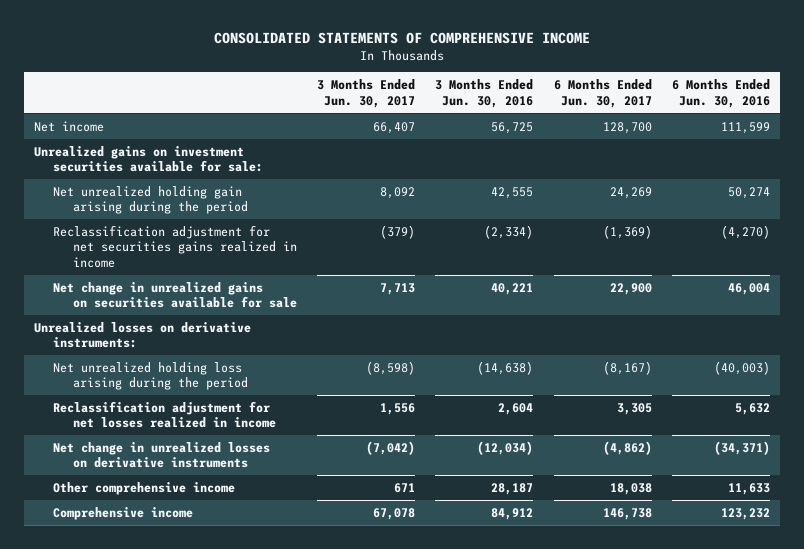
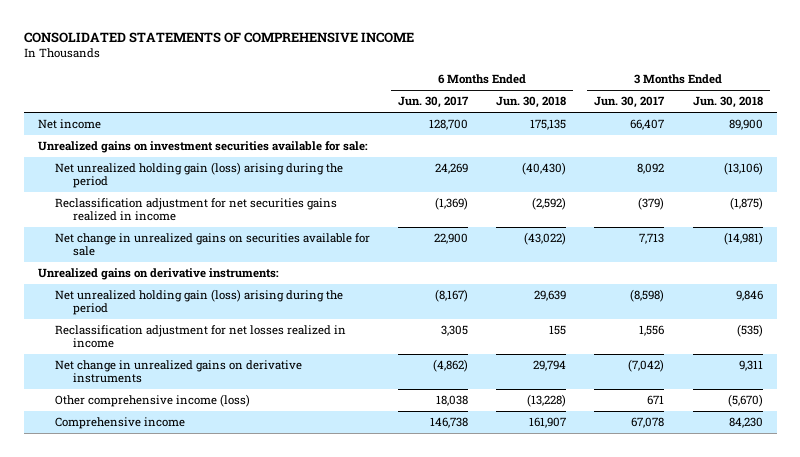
[435,79,534,108] 3 Months Ended Jun. 30, 2016 -> none
[672,79,771,108] 6 Months Ended Jun. 30, 2016 -> none
none -> [496,96,567,109] Jun. 30, 2018
none -> [692,96,763,109] Jun. 30, 2018
[53,185,248,215] Net unrealized holding gain arising during the period -> [55,162,344,189] Net unrealized holding gain (loss) arising during the period
[33,321,251,349] Unrealized losses on derivative instruments: -> [37,268,279,281] Unrealized gains on derivative instruments:
[53,361,248,391] Net unrealized holding loss arising during the period -> [55,289,344,316] Net unrealized holding gain (loss) arising during the period
[53,441,271,469] Net change in unrealized losses on derivative instruments -> [55,360,303,384] Net change in unrealized gains on derivative instruments
[53,481,236,495] Other comprehensive income -> [55,394,251,408] Other comprehensive income (loss)

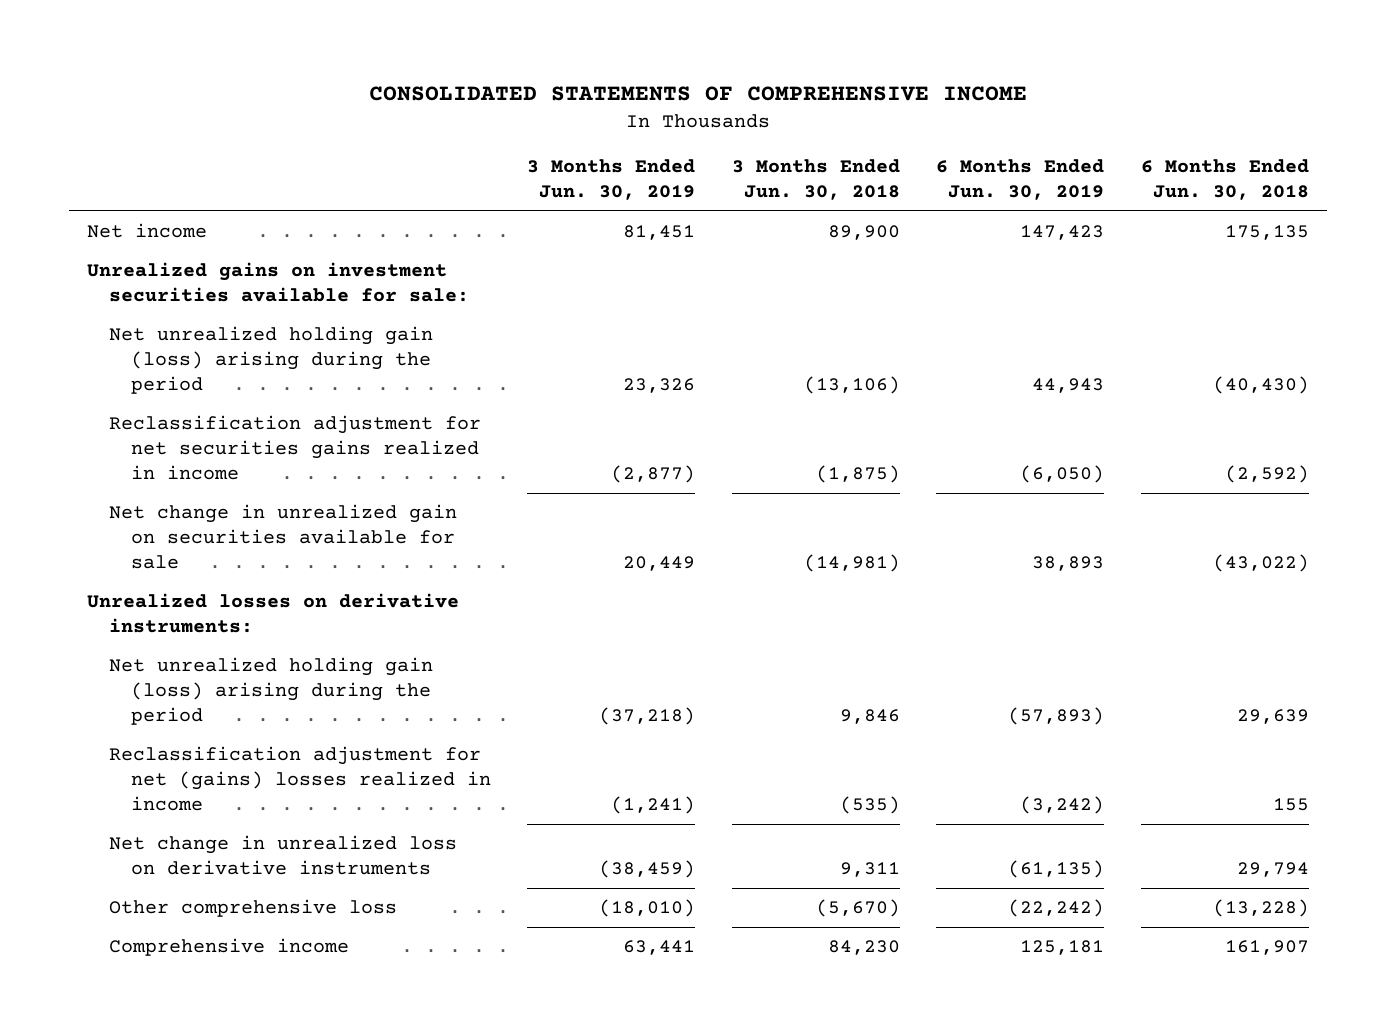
[398,96,470,109] Jun. 30, 2017 -> none
[594,96,666,109] Jun. 30, 2017 -> none
none -> [527,159,696,201] 3 Months Ended Jun. 30, 2019
none -> [936,159,1105,201] 6 Months Ended Jun. 30, 2019
[55,233,371,257] Net change in unrealized gains on securities available for sale -> [108,504,457,570] Net change in unrealized gain on securities available for sale
[37,268,279,281] Unrealized gains on derivative instruments: -> [87,593,460,634] Unrealized losses on derivative instruments:
[55,325,347,349] Reclassification adjustment for net losses realized in income -> [108,746,491,812] Reclassification adjustment for net (gains) losses realized in income
[55,360,303,384] Net change in unrealized gains on derivative instruments -> [108,835,457,876] Net change in unrealized loss on derivative instruments
[55,394,251,408] Other comprehensive income (loss) -> [108,899,397,918] Other comprehensive loss

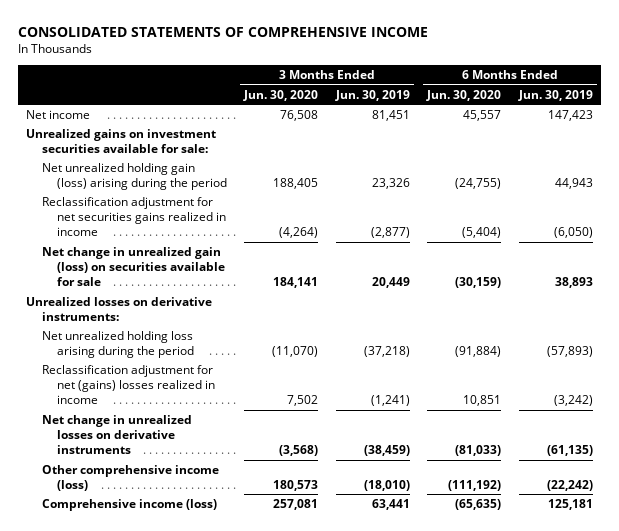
[731,159,900,201] 3 Months Ended Jun. 30, 2018 -> none
[1140,159,1309,201] 6 Months Ended Jun. 30, 2018 -> none
none -> [243,89,319,101] Jun. 30, 2020
none -> [426,89,502,101] Jun. 30, 2020
[108,504,457,570] Net change in unrealized gain on securities available for sale -> [41,247,225,287] Net change in unrealized gain (loss) on securities available for sale
[108,657,433,726] Net unrealized holding gain (loss) arising during the period -> [41,331,194,359] Net unrealized holding loss arising during the period
[108,835,457,876] Net change in unrealized loss on derivative instruments -> [41,415,192,455] Net change in unrealized losses on derivative instruments
[108,899,397,918] Other comprehensive loss -> [41,465,219,492] Other comprehensive income (loss)
[108,938,349,957] Comprehensive income -> [41,499,217,512] Comprehensive income (loss)

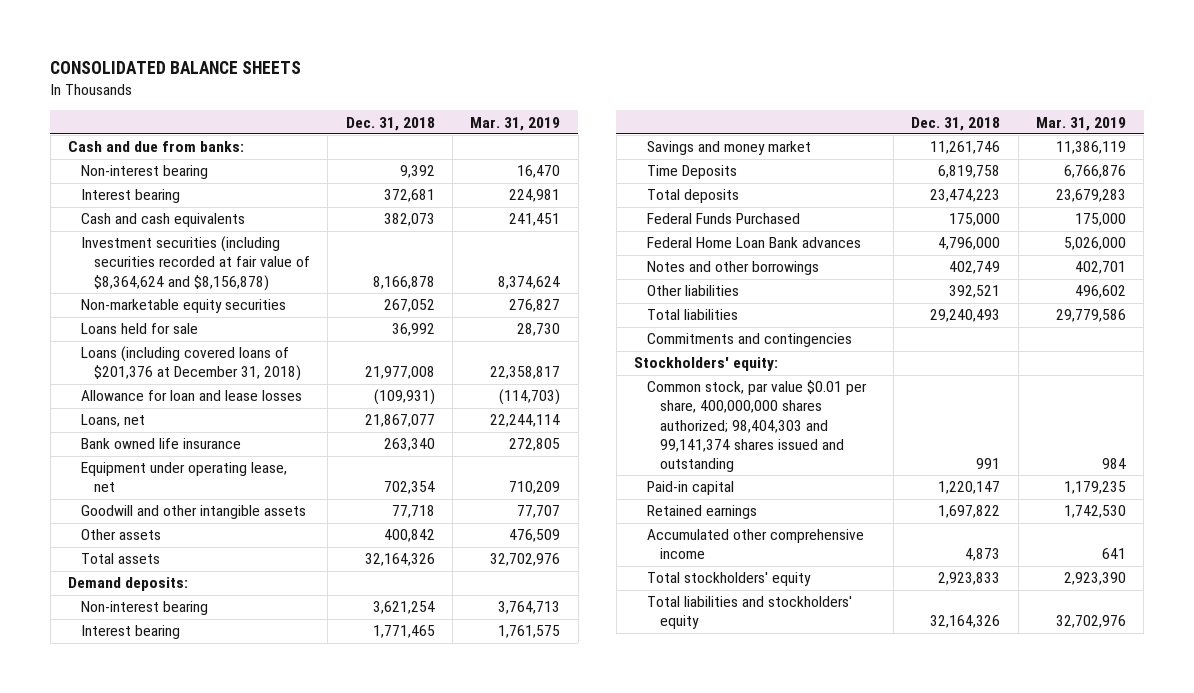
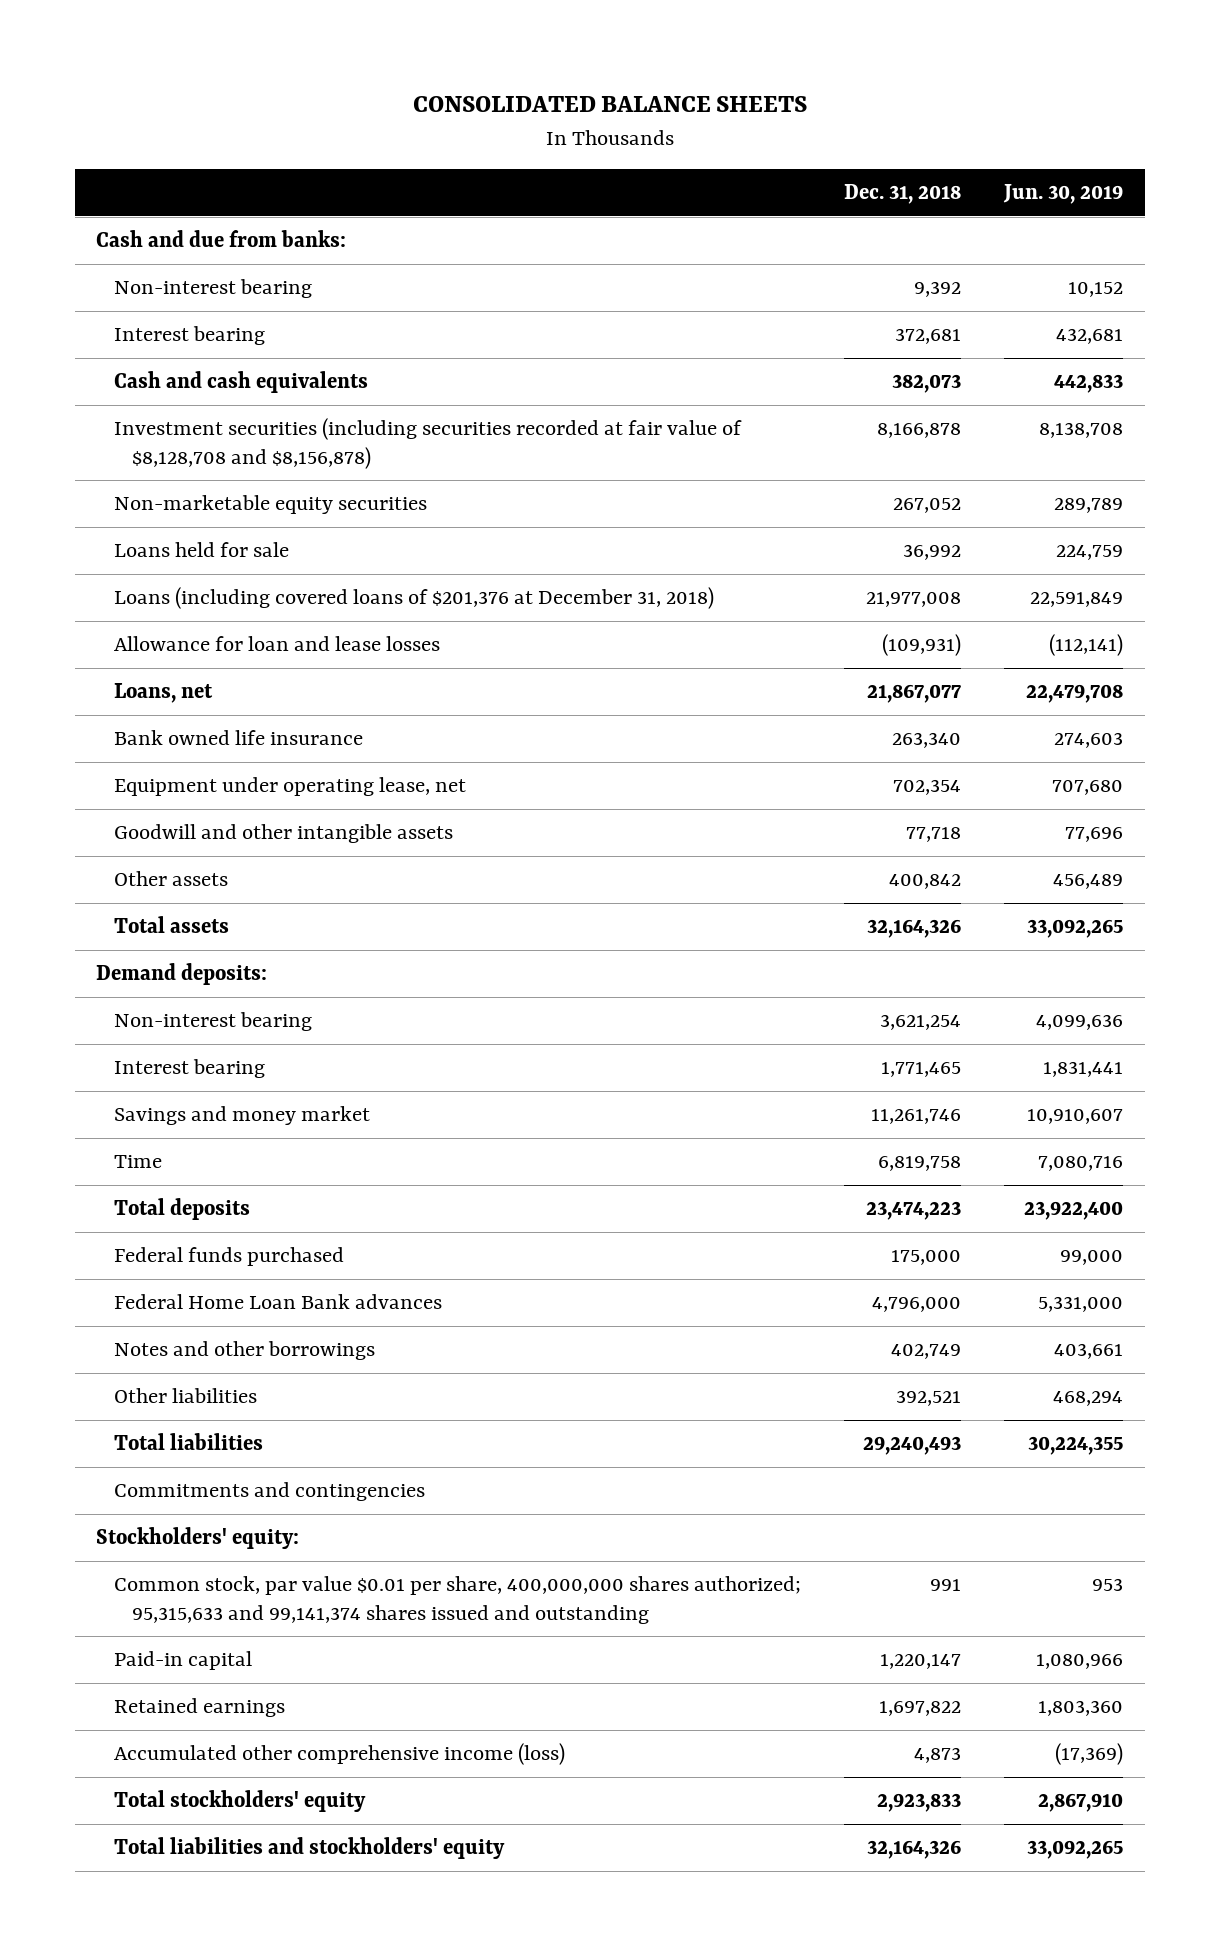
[470,116,561,131] Mar. 31, 2019 -> none
none -> [1003,184,1124,205] Jun. 30, 2019
[81,236,310,291] Investment securities (including securities recorded at fair value of $8,364,624 and $8,156,878) -> [113,418,742,470] Investment securities (including securities recorded at fair value of $8,128,708 and $8,156,878)
[646,165,737,180] Time Deposits -> [113,1155,162,1169] Time
[646,213,800,225] Federal Funds Purchased -> [113,1247,344,1267] Federal funds purchased
[646,380,867,472] Common stock, par value $0.01 per share, 400,000,000 shares authorized; 98,404,303 and 99,141,374 shares issued and outstanding -> [113,1576,801,1625] Common stock, par value $0.01 per share, 400,000,000 shares authorized; 95,315,633 and 99,141,374 shares issued and outstanding
[646,529,864,560] Accumulated other comprehensive income -> [113,1743,565,1766] Accumulated other comprehensive income (loss)

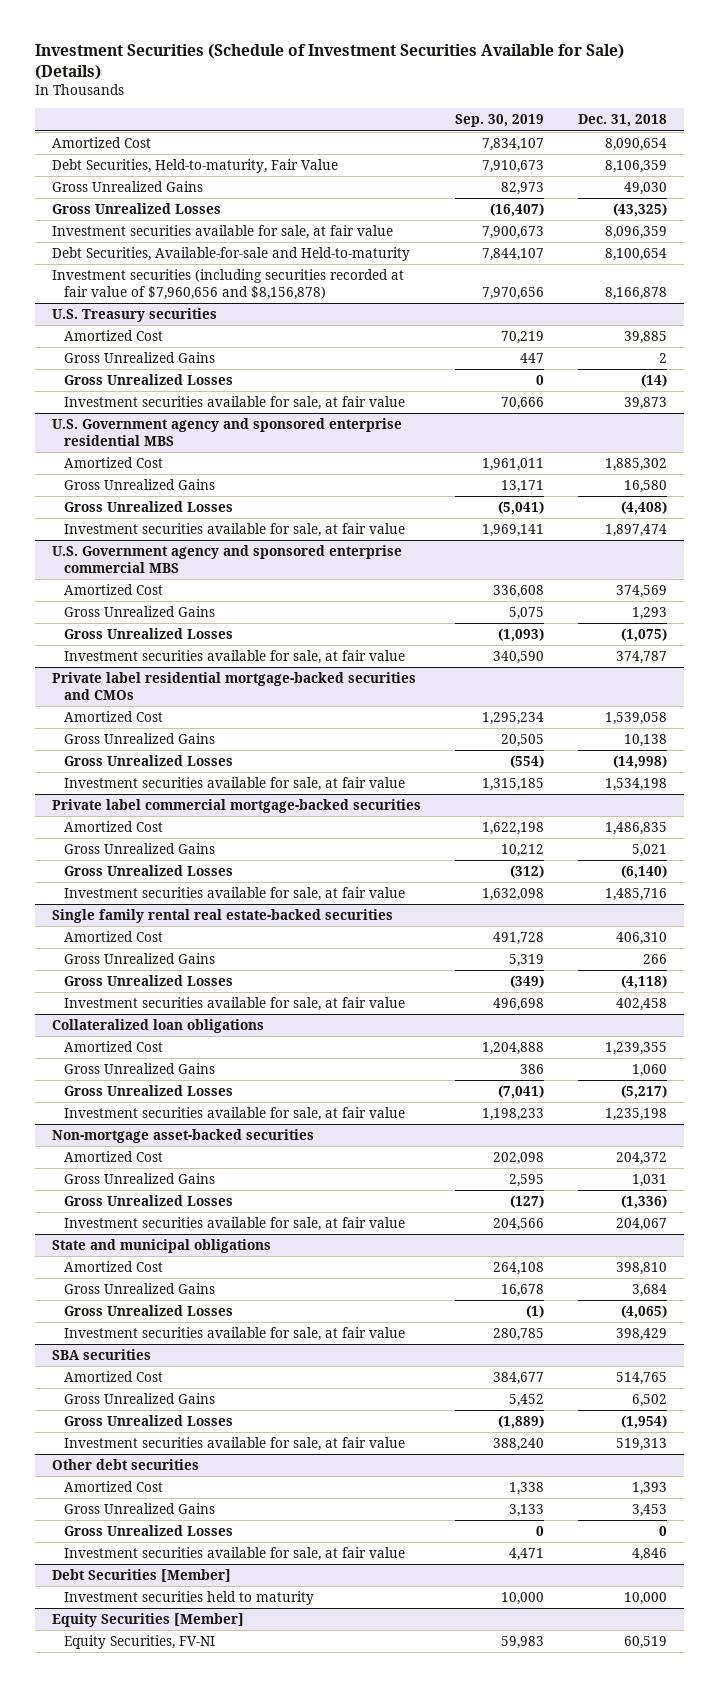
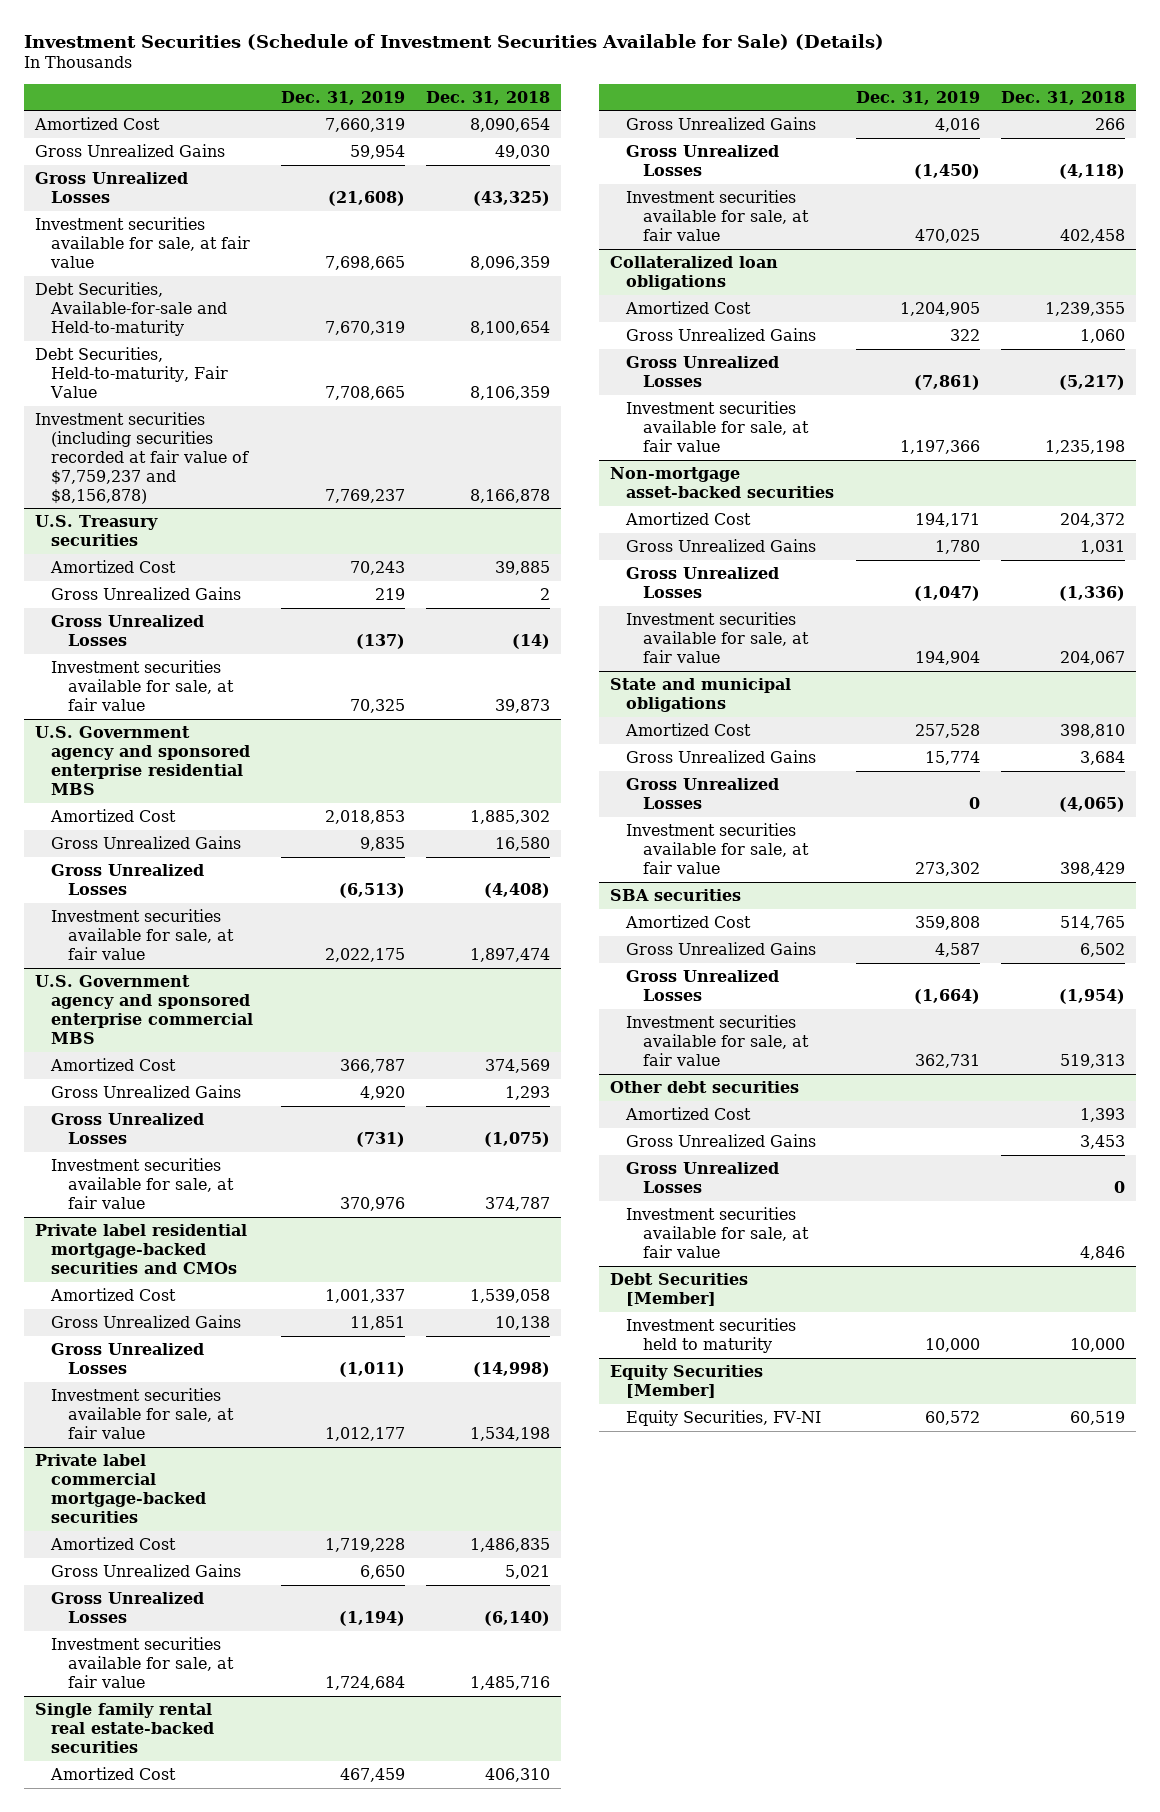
[454,114,544,128] Sep. 30, 2019 -> none
none -> [280,90,405,105] Dec. 31, 2019
[52,158,339,173] Debt Securities, Held-to-maturity, Fair Value -> [34,346,229,398] Debt Securities, Held-to-maturity, Fair Value
[52,268,405,301] Investment securities (including securities recorded at fair value of $7,960,656 and $8,156,878) -> [34,411,250,504] Investment securities (including securities recorded at fair value of $7,759,237 and $8,156,878)

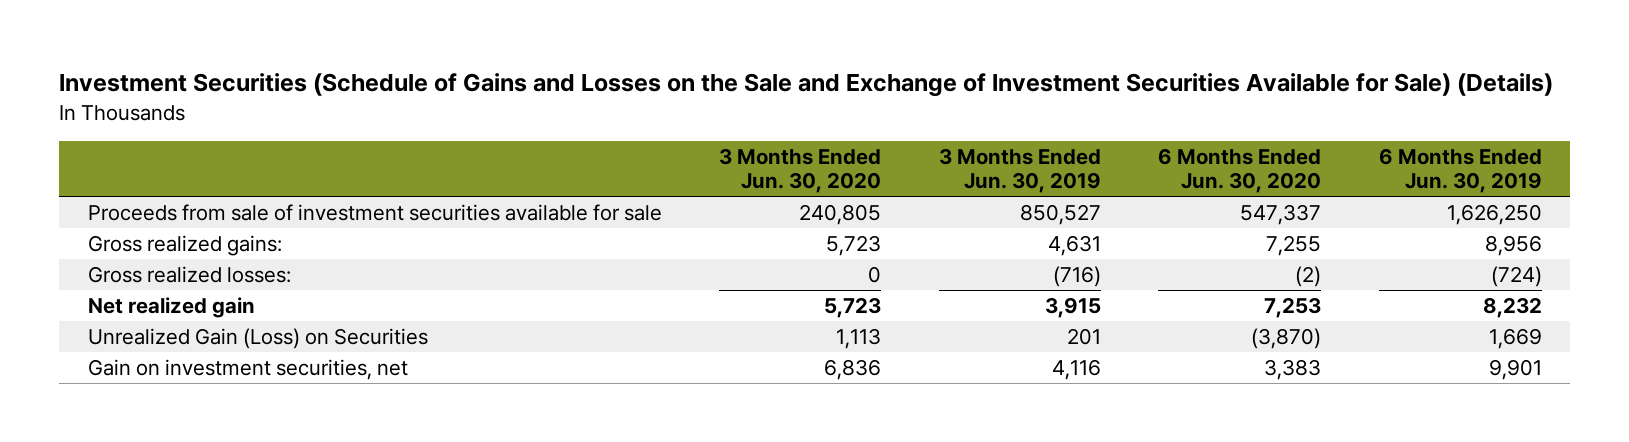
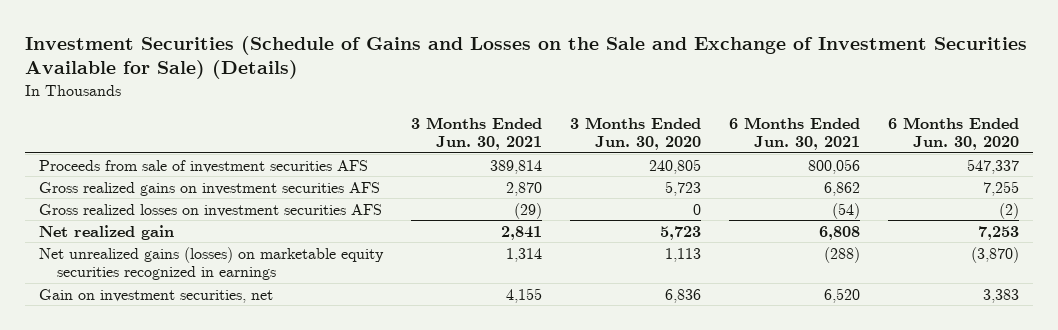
[938,147,1101,194] 3 Months Ended Jun. 30, 2019 -> none
[1378,147,1542,194] 6 Months Ended Jun. 30, 2019 -> none
none -> [410,116,542,151] 3 Months Ended Jun. 30, 2021
none -> [728,116,860,151] 6 Months Ended Jun. 30, 2021
[87,203,662,221] Proceeds from sale of investment securities available for sale -> [38,159,368,173] Proceeds from sale of investment securities AFS
[87,234,282,256] Gross realized gains: -> [38,181,380,196] Gross realized gains on investment securities AFS
[87,265,291,283] Gross realized losses: -> [38,203,382,217] Gross realized losses on investment securities AFS
[87,327,428,349] Unrealized Gain (Loss) on Securities -> [38,246,384,281] Net unrealized gains (losses) on marketable equity securities recognized in earnings

